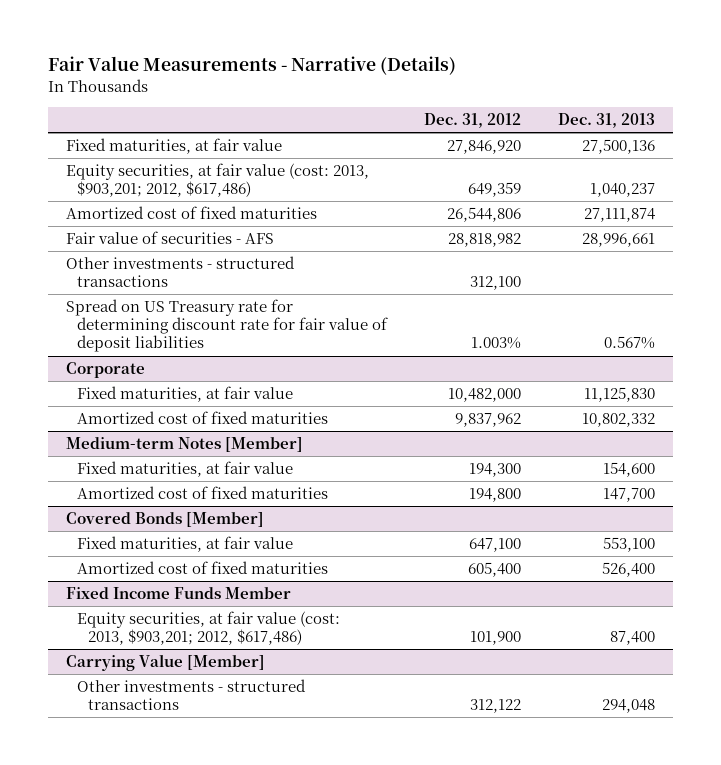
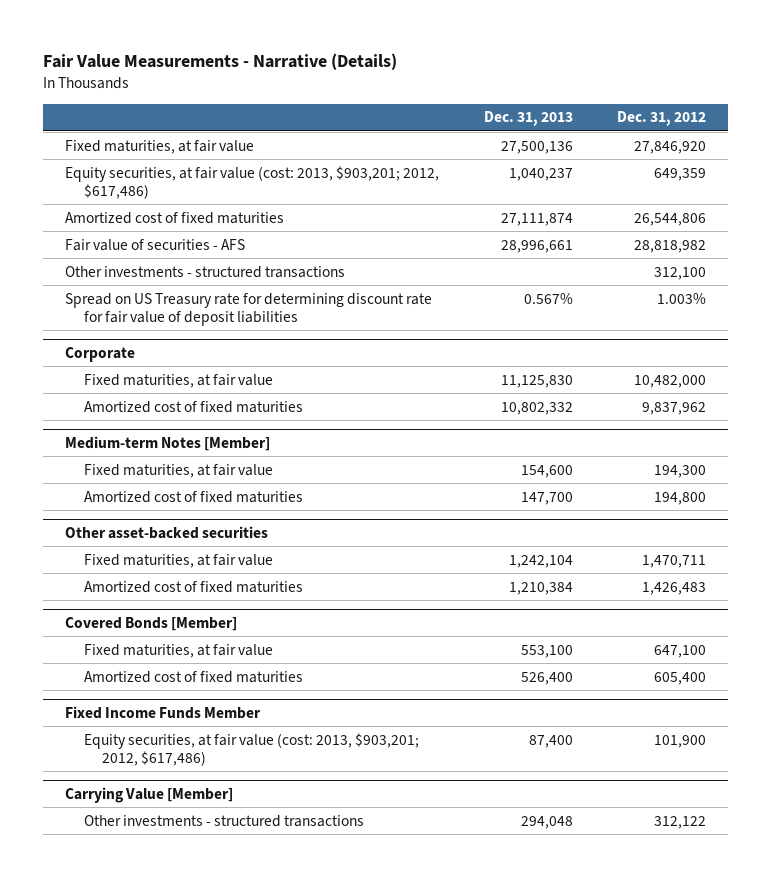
none -> [65,525,269,539] Other asset-backed securities
none -> [83,553,273,568] Fixed maturities, at fair value
none -> [83,580,303,593] Amortized cost of fixed maturities

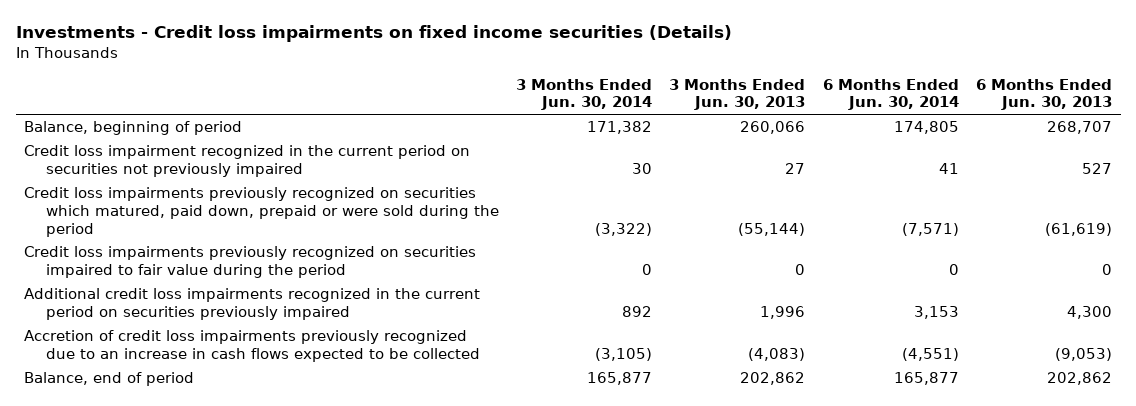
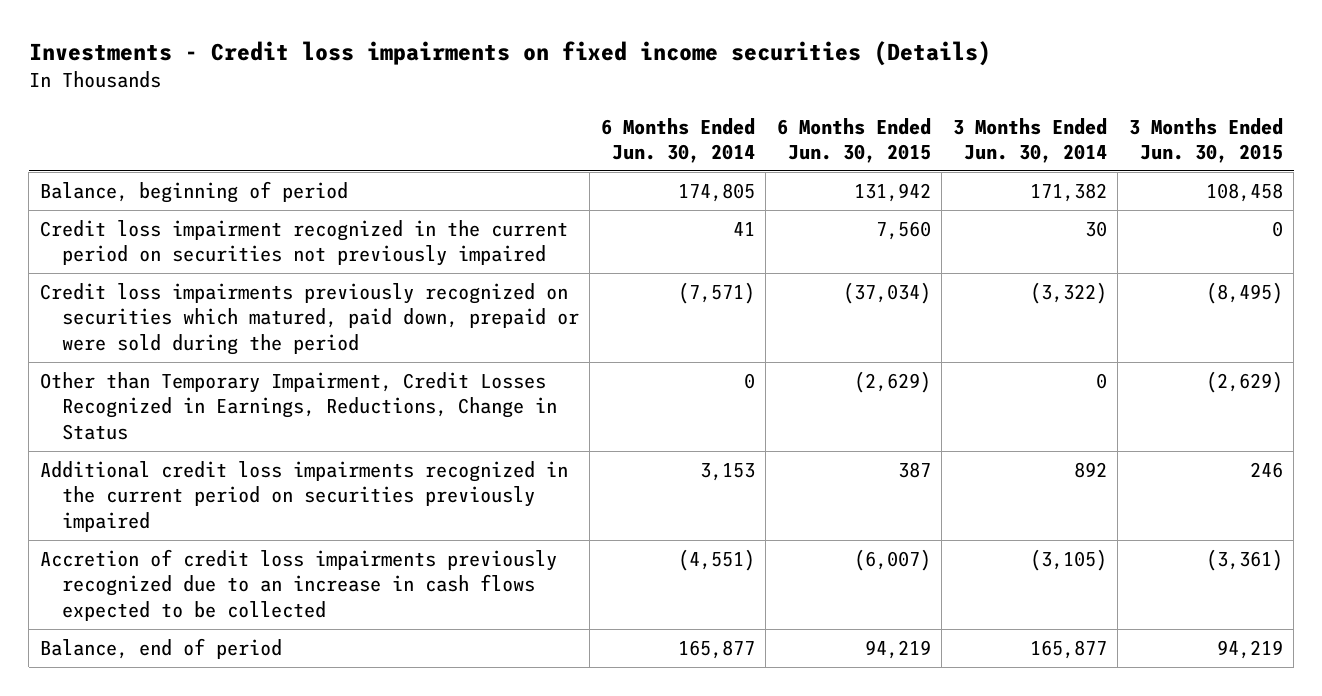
[669,78,806,111] 3 Months Ended Jun. 30, 2013 -> none
[976,78,1113,111] 6 Months Ended Jun. 30, 2013 -> none
none -> [776,117,931,163] 6 Months Ended Jun. 30, 2015
none -> [1128,117,1283,163] 3 Months Ended Jun. 30, 2015
[24,246,477,279] Credit loss impairments previously recognized on securities impaired to fair value during the period -> [39,372,557,440] Other than Temporary Impairment, Credit Losses Recognized in Earnings, Reductions, Change in Status

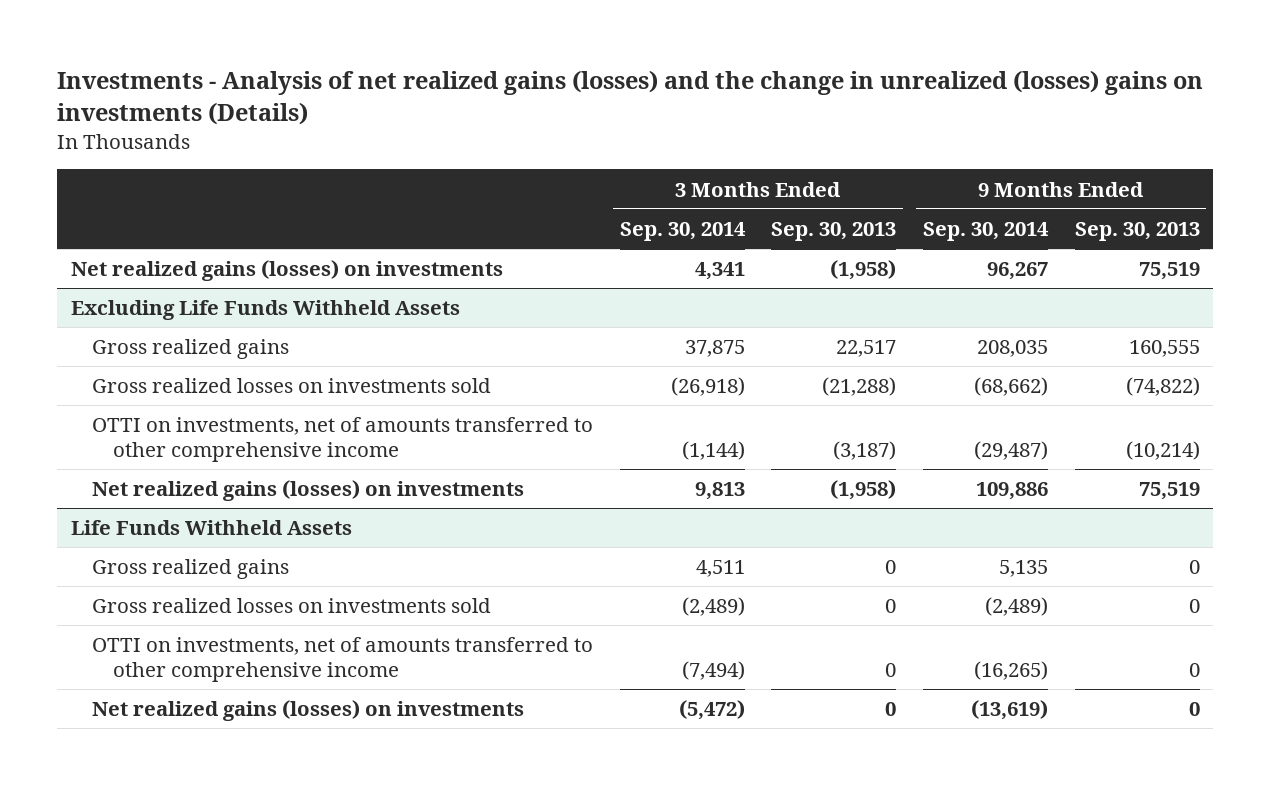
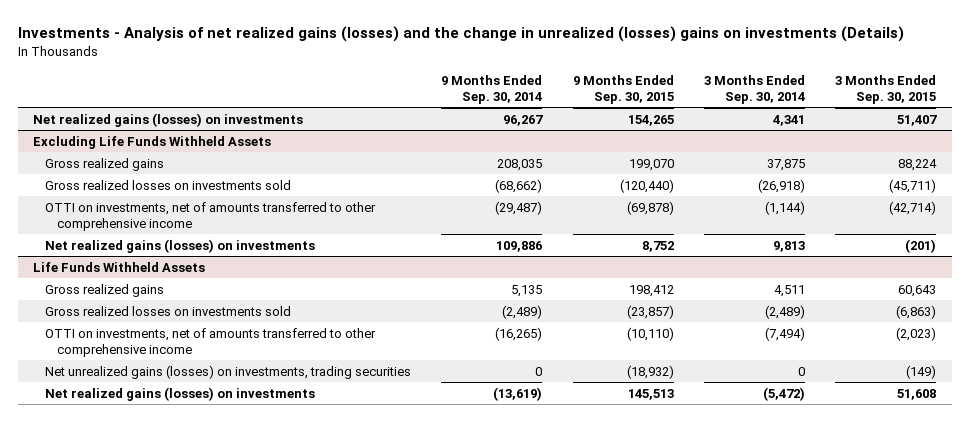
[771,222,897,242] Sep. 30, 2013 -> none
[1074,222,1200,242] Sep. 30, 2013 -> none
none -> [572,75,674,104] 9 Months Ended Sep. 30, 2015
none -> [835,75,937,104] 3 Months Ended Sep. 30, 2015
none -> [44,364,411,379] Net unrealized gains (losses) on investments, trading securities

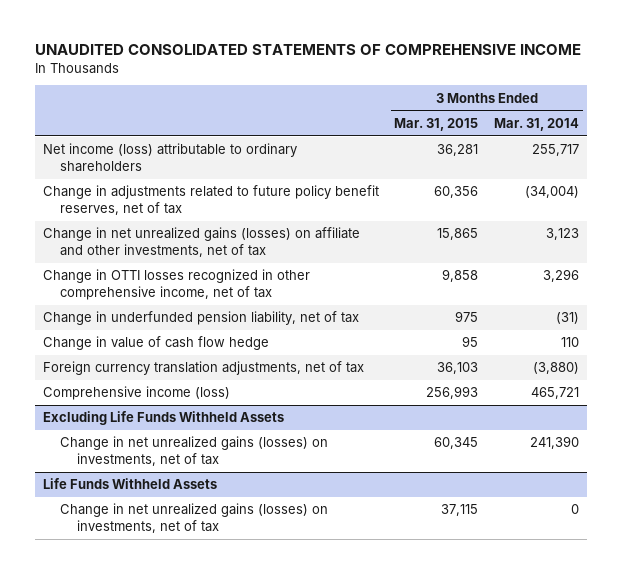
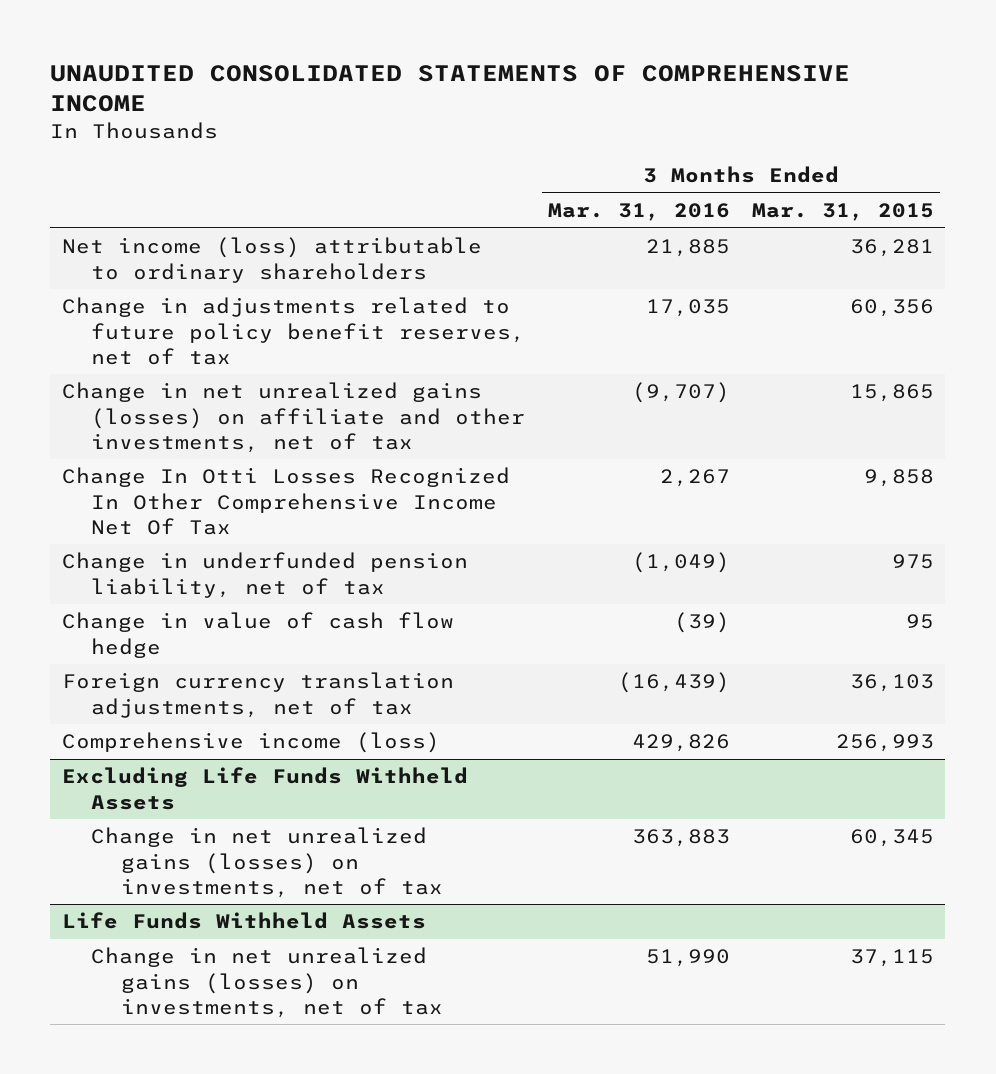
[493,117,579,131] Mar. 31, 2014 -> none
none -> [547,203,730,222] Mar. 31, 2016
[42,269,310,300] Change in OTTI losses recognized in other comprehensive income, net of tax -> [61,467,510,535] Change In Otti Losses Recognized In Other Comprehensive Income Net Of Tax

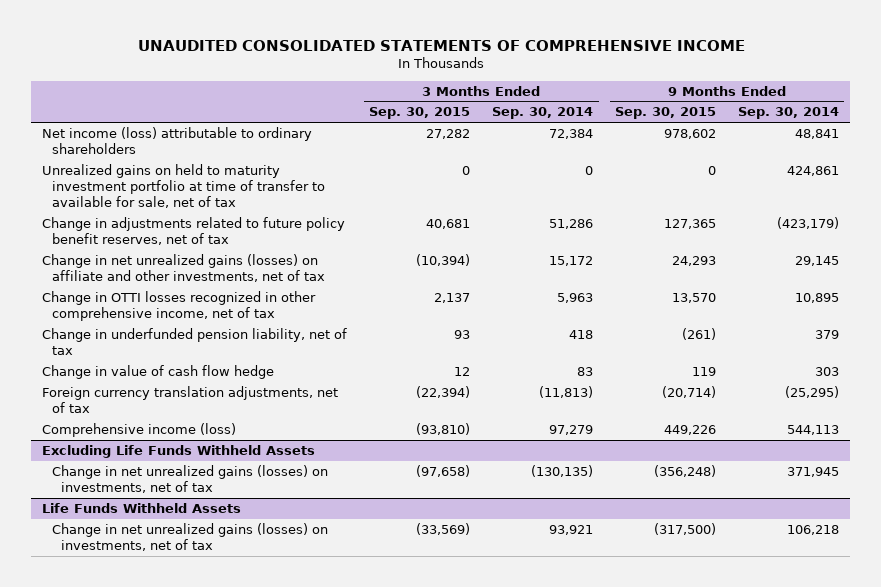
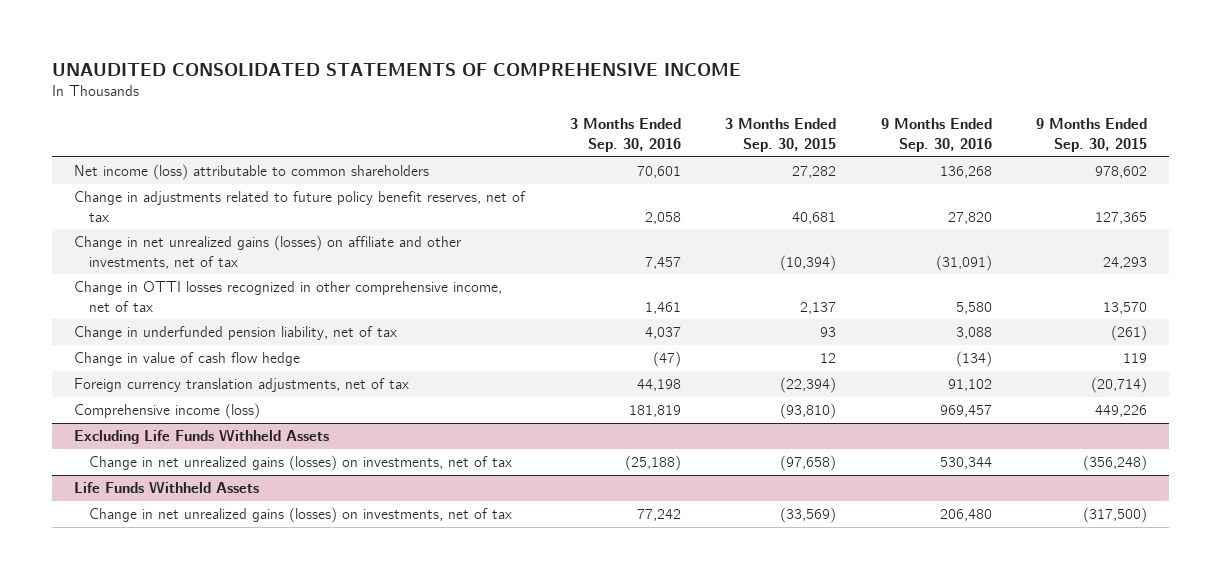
[492,107,594,120] Sep. 30, 2014 -> none
[737,107,839,120] Sep. 30, 2014 -> none
none -> [569,118,681,152] 3 Months Ended Sep. 30, 2016
none -> [880,118,992,152] 9 Months Ended Sep. 30, 2016
[42,164,325,208] Unrealized gains on held to maturity investment portfolio at time of transfer to available for sale, net of tax -> none
[42,127,313,154] Net income (loss) attributable to ordinary shareholders -> [74,164,430,181] Net income (loss) attributable to common shareholders

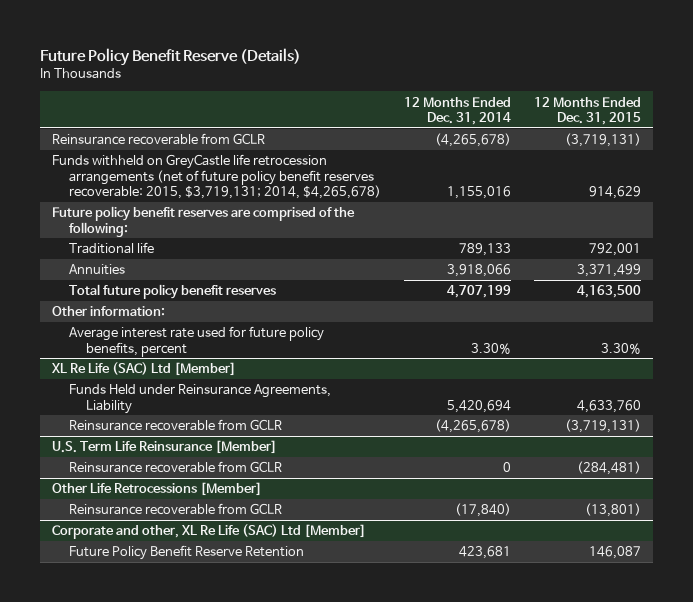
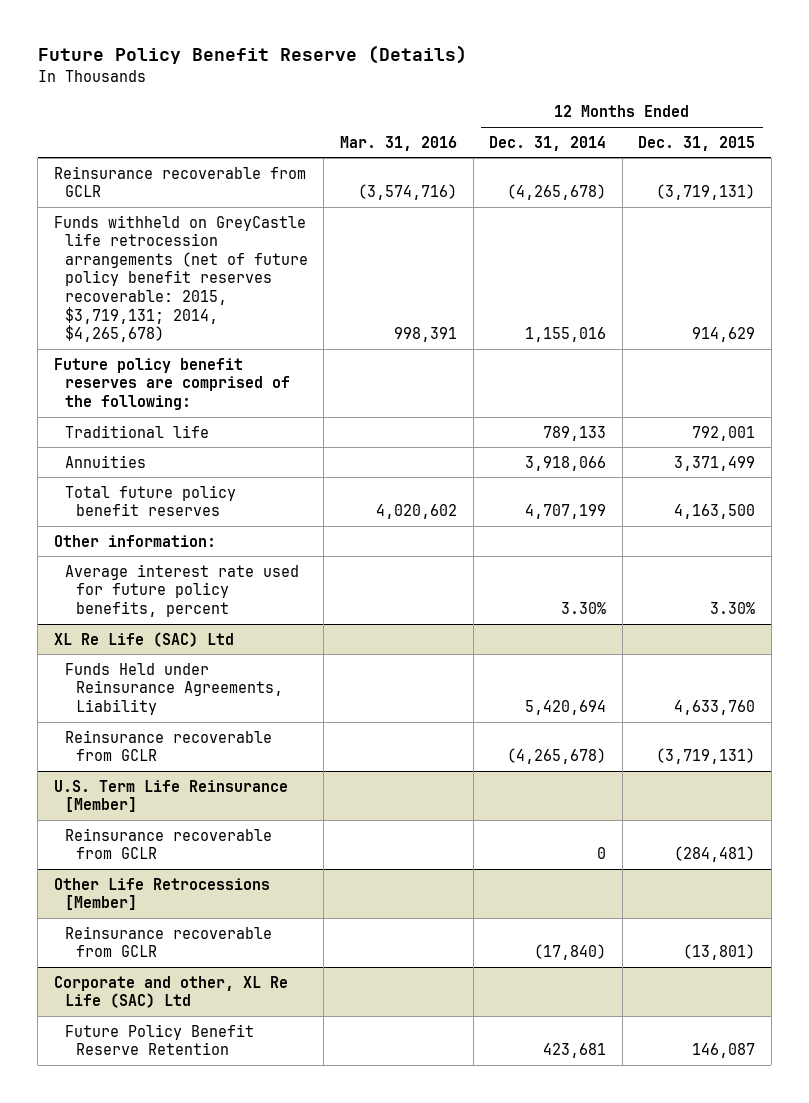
none -> [339,135,457,151] Mar. 31, 2016
[50,362,236,377] XL Re Life (SAC) Ltd [Member] -> [53,631,234,647] XL Re Life (SAC) Ltd
[51,524,366,540] Corporate and other, XL Re Life (SAC) Ltd [Member] -> [53,975,288,1009] Corporate and other, XL Re Life (SAC) Ltd

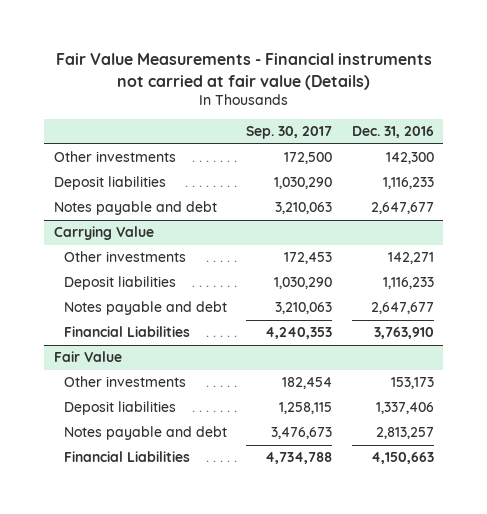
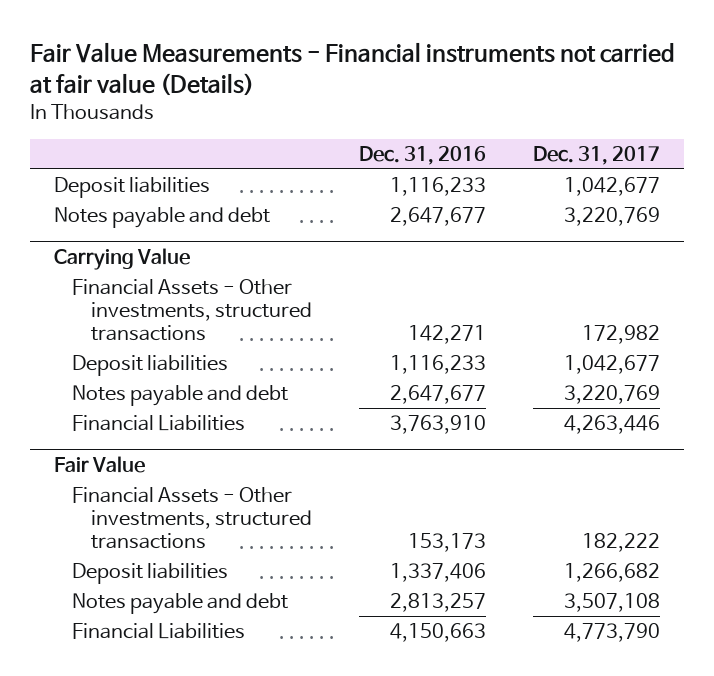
[246,126,333,140] Sep. 30, 2017 -> none
none -> [533,145,661,165] Dec. 31, 2017
[53,151,176,163] Other investments -> none
[64,251,187,263] Other investments -> [72,279,312,342] Financial Assets - Other investments, structured transactions
[64,376,187,388] Other investments -> [72,487,312,550] Financial Assets - Other investments, structured transactions

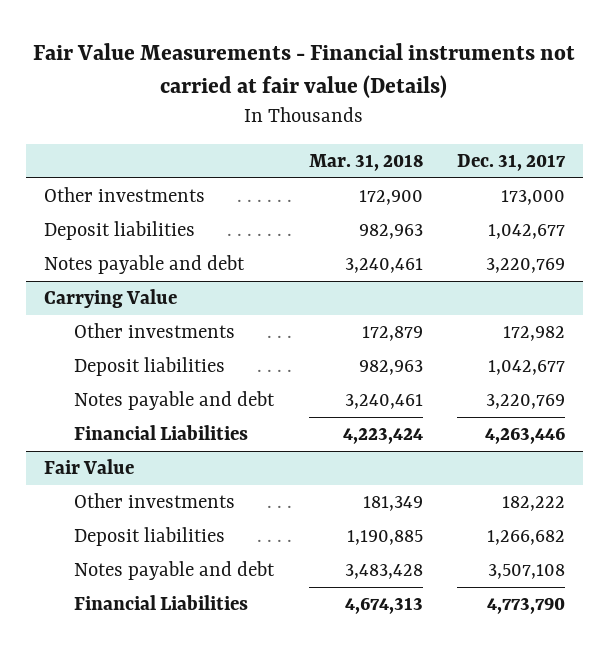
[359,145,487,165] Dec. 31, 2016 -> none
none -> [308,154,423,172] Mar. 31, 2018
none -> [43,187,205,203] Other investments
[72,279,312,342] Financial Assets - Other investments, structured transactions -> [74,323,236,339] Other investments
[72,487,312,550] Financial Assets - Other investments, structured transactions -> [74,493,236,509] Other investments

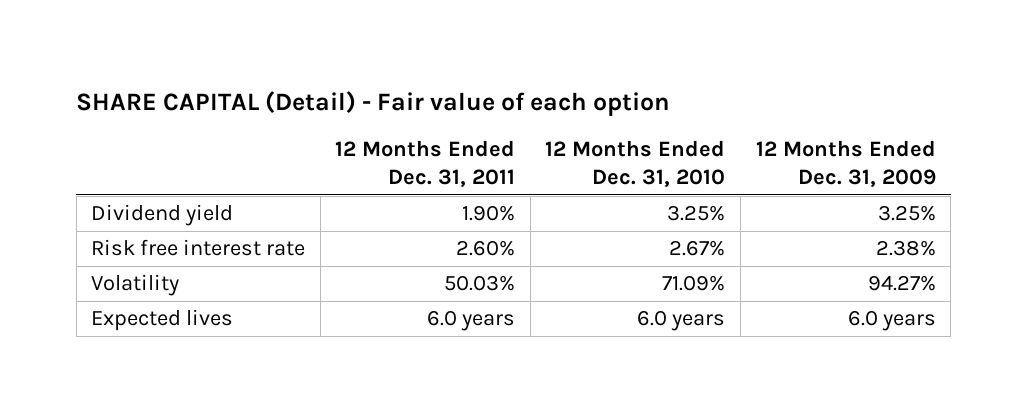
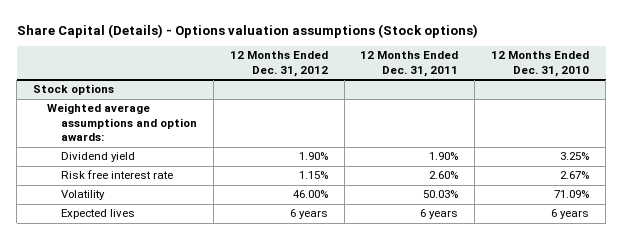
[76,91,671,117] SHARE CAPITAL (Detail) - Fair value of each option -> [16,23,478,38] Share Capital (Details) - Options valuation assumptions (Stock options)
[755,140,936,188] 12 Months Ended Dec. 31, 2009 -> none
none -> [229,51,328,77] 12 Months Ended Dec. 31, 2012
none -> [33,84,115,96] Stock options
none -> [47,103,197,142] Weighted average assumptions and option awards:
[427,310,516,332] 6.0 years -> [420,209,459,220] 6 years
[637,310,726,332] 6.0 years -> [551,209,590,220] 6 years

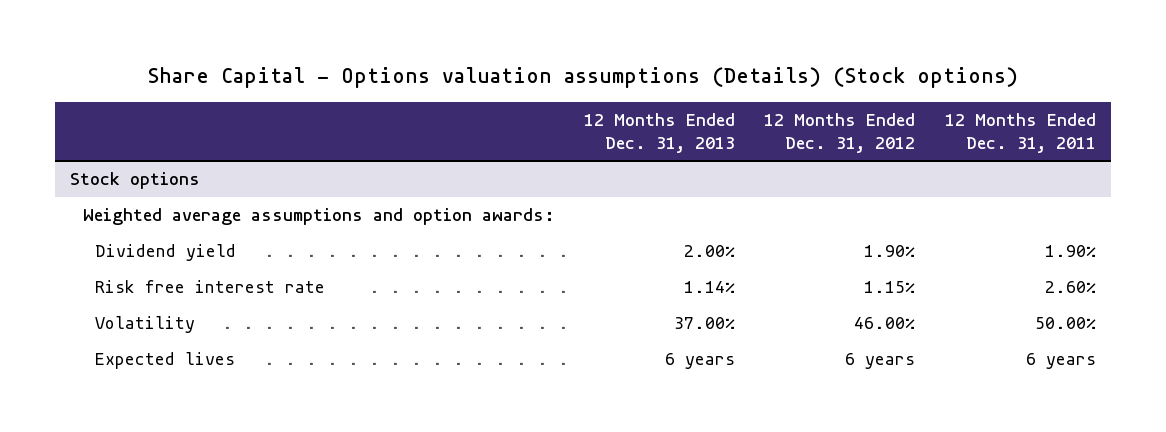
[16,23,478,38] Share Capital (Details) - Options valuation assumptions (Stock options) -> [147,67,1018,89] Share Capital - Options valuation assumptions (Details) (Stock options)
[491,51,590,77] 12 Months Ended Dec. 31, 2010 -> none
none -> [584,112,736,153] 12 Months Ended Dec. 31, 2013
[423,190,459,199] 50.03% -> [1034,317,1096,330] 50.00%

